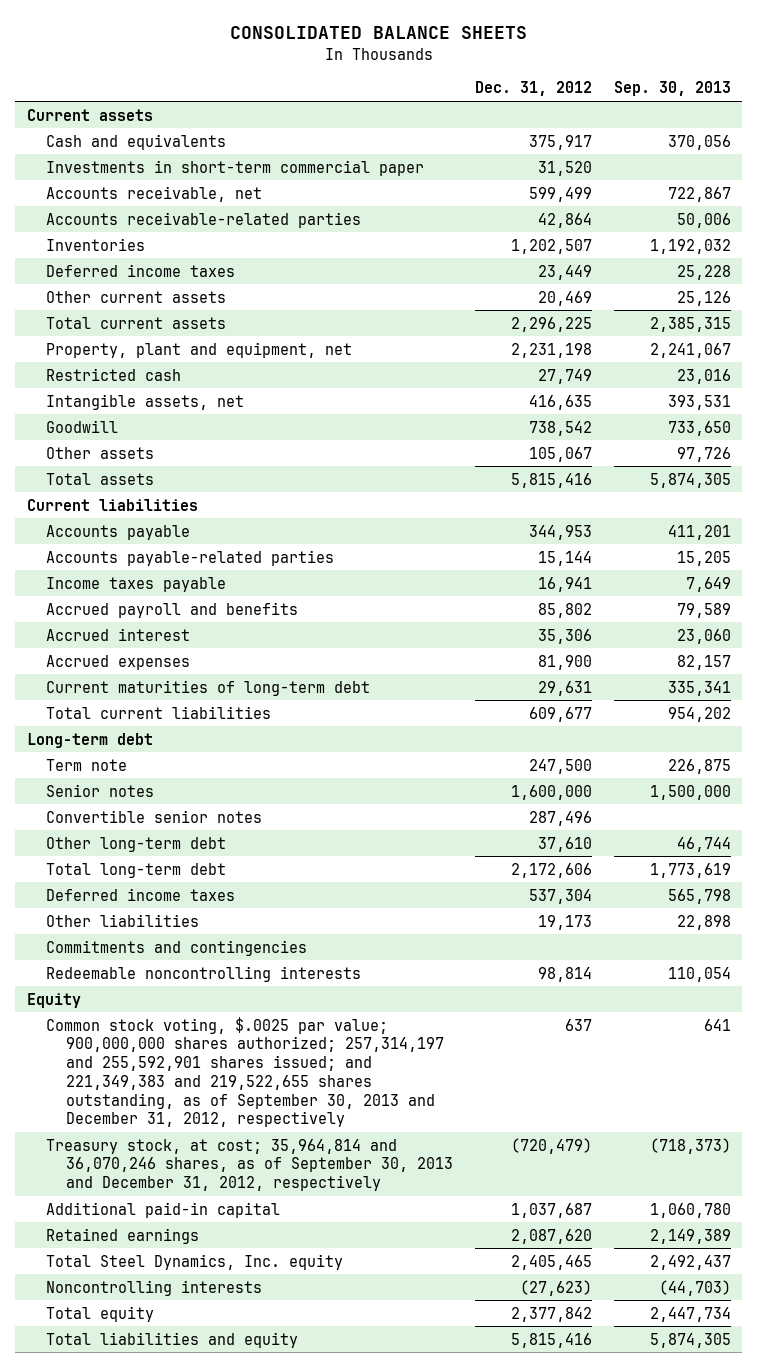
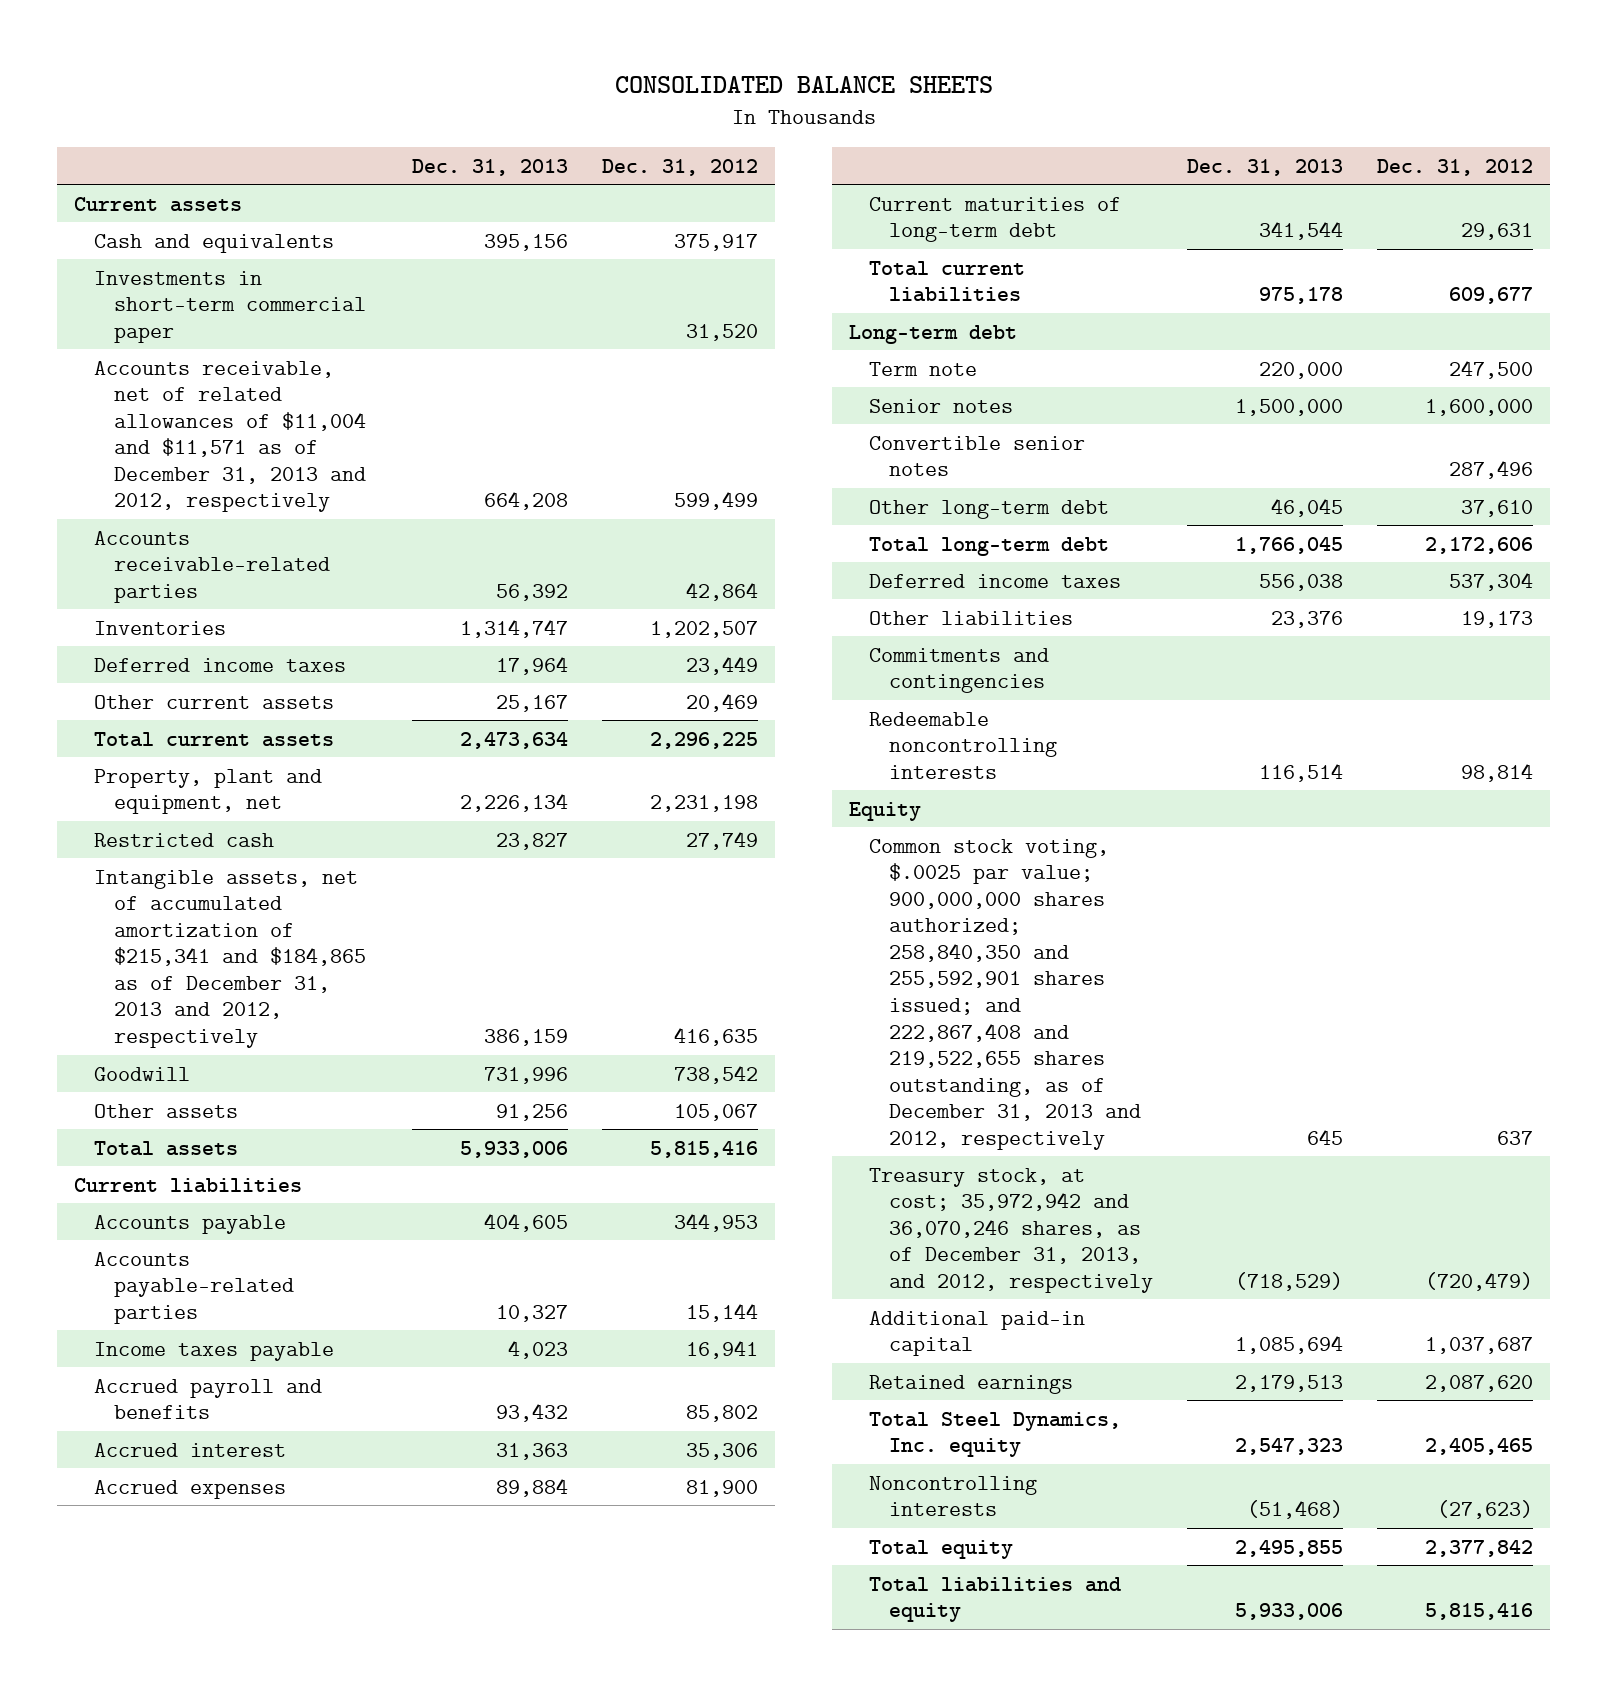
[614,81,732,97] Sep. 30, 2013 -> none
none -> [411,158,568,176] Dec. 31, 2013
[46,185,263,202] Accounts receivable, net -> [94,360,367,513] Accounts receivable, net of related allowances of $11,004 and $11,571 as of December 31, 2013 and 2012, respectively
[46,393,245,410] Intangible assets, net -> [94,869,367,1049] Intangible assets, net of accumulated amortization of $215,341 and $184,865 as of December 31, 2013 and 2012, respectively
[46,1016,445,1128] Common stock voting, $.0025 par value; 900,000,000 shares authorized; 257,314,197 and 255,592,901 shares issued; and 221,349,383 and 219,522,655 shares outstanding, as of September 30, 2013 and December 31, 2012, respectively -> [869,838,1142,1150] Common stock voting, $.0025 par value; 900,000,000 shares authorized; 258,840,350 and 255,592,901 shares issued; and 222,867,408 and 219,522,655 shares outstanding, as of December 31, 2013 and 2012, respectively
[46,1138,454,1192] Treasury stock, at cost; 35,964,814 and 36,070,246 shares, as of September 30, 2013 and December 31, 2012, respectively -> [869,1167,1154,1293] Treasury stock, at cost; 35,972,942 and 36,070,246 shares, as of December 31, 2013, and 2012, respectively

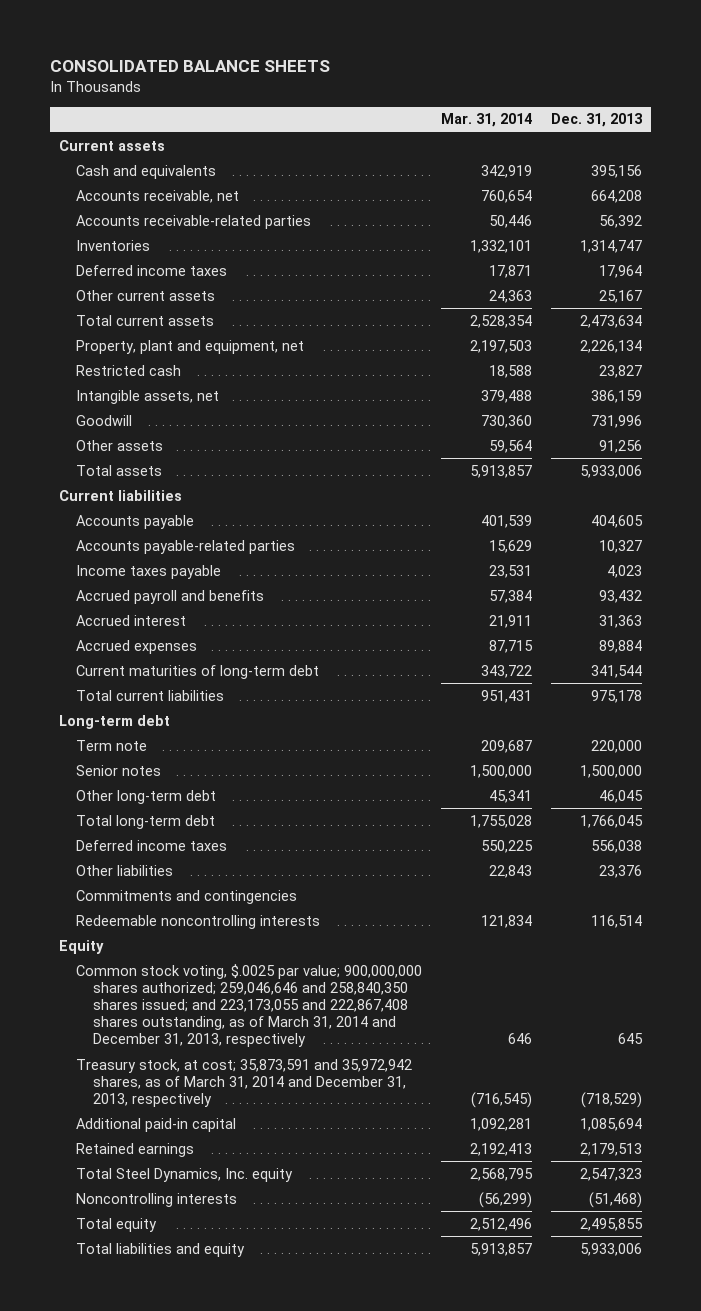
[601,158,758,176] Dec. 31, 2012 -> none
none -> [440,113,532,128] Mar. 31, 2014
[94,270,367,343] Investments in short-term commercial paper -> none
[94,360,367,513] Accounts receivable, net of related allowances of $11,004 and $11,571 as of December 31, 2013 and 2012, respectively -> [75,189,239,203] Accounts receivable, net
[94,869,367,1049] Intangible assets, net of accumulated amortization of $215,341 and $184,865 as of December 31, 2013 and 2012, respectively -> [75,389,219,404] Intangible assets, net
[869,435,1086,477] Convertible senior notes -> none
[869,838,1142,1150] Common stock voting, $.0025 par value; 900,000,000 shares authorized; 258,840,350 and 255,592,901 shares issued; and 222,867,408 and 219,522,655 shares outstanding, as of December 31, 2013 and 2012, respectively -> [75,963,422,1048] Common stock voting, $.0025 par value; 900,000,000 shares authorized; 259,046,646 and 258,840,350 shares issued; and 223,173,055 and 222,867,408 shares outstanding, as of March 31, 2014 and December 31, 2013, respectively
[869,1167,1154,1293] Treasury stock, at cost; 35,972,942 and 36,070,246 shares, as of December 31, 2013, and 2012, respectively -> [75,1058,412,1108] Treasury stock, at cost; 35,873,591 and 35,972,942 shares, as of March 31, 2014 and December 31, 2013, respectively

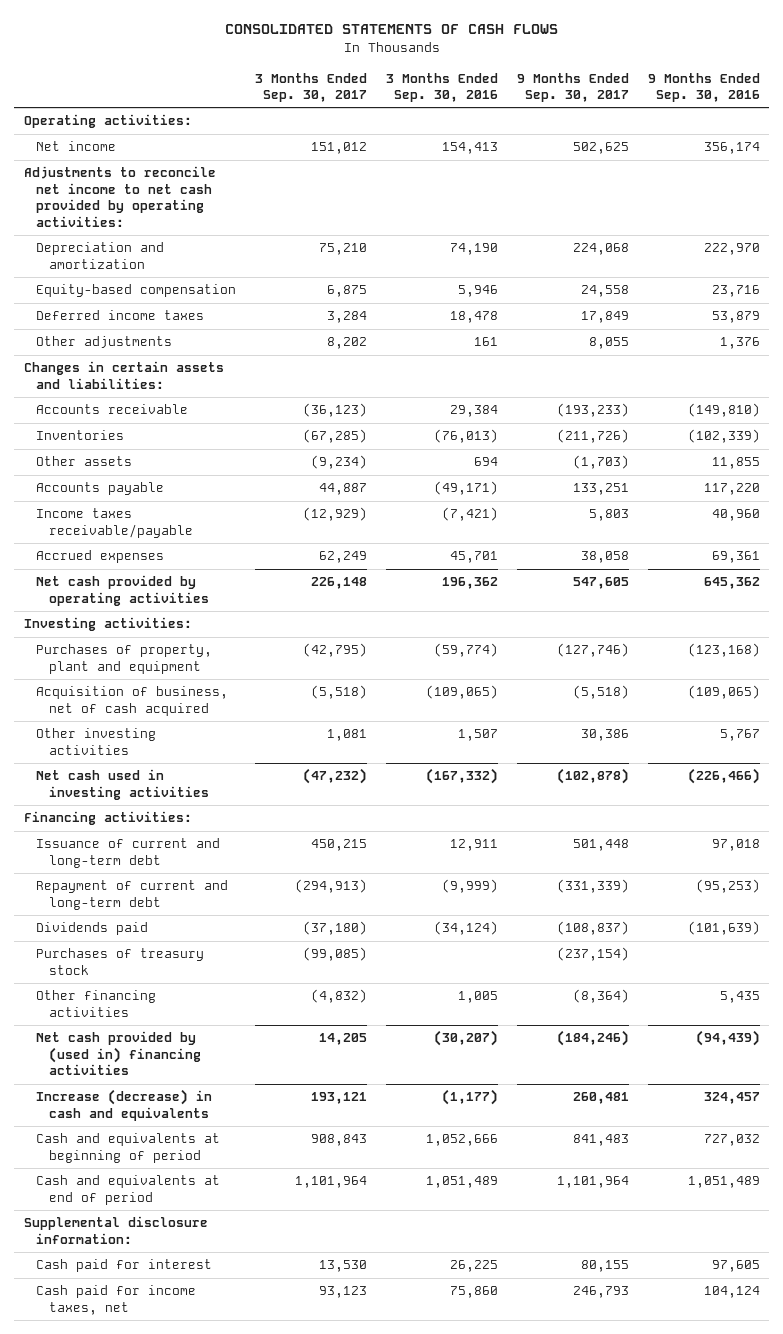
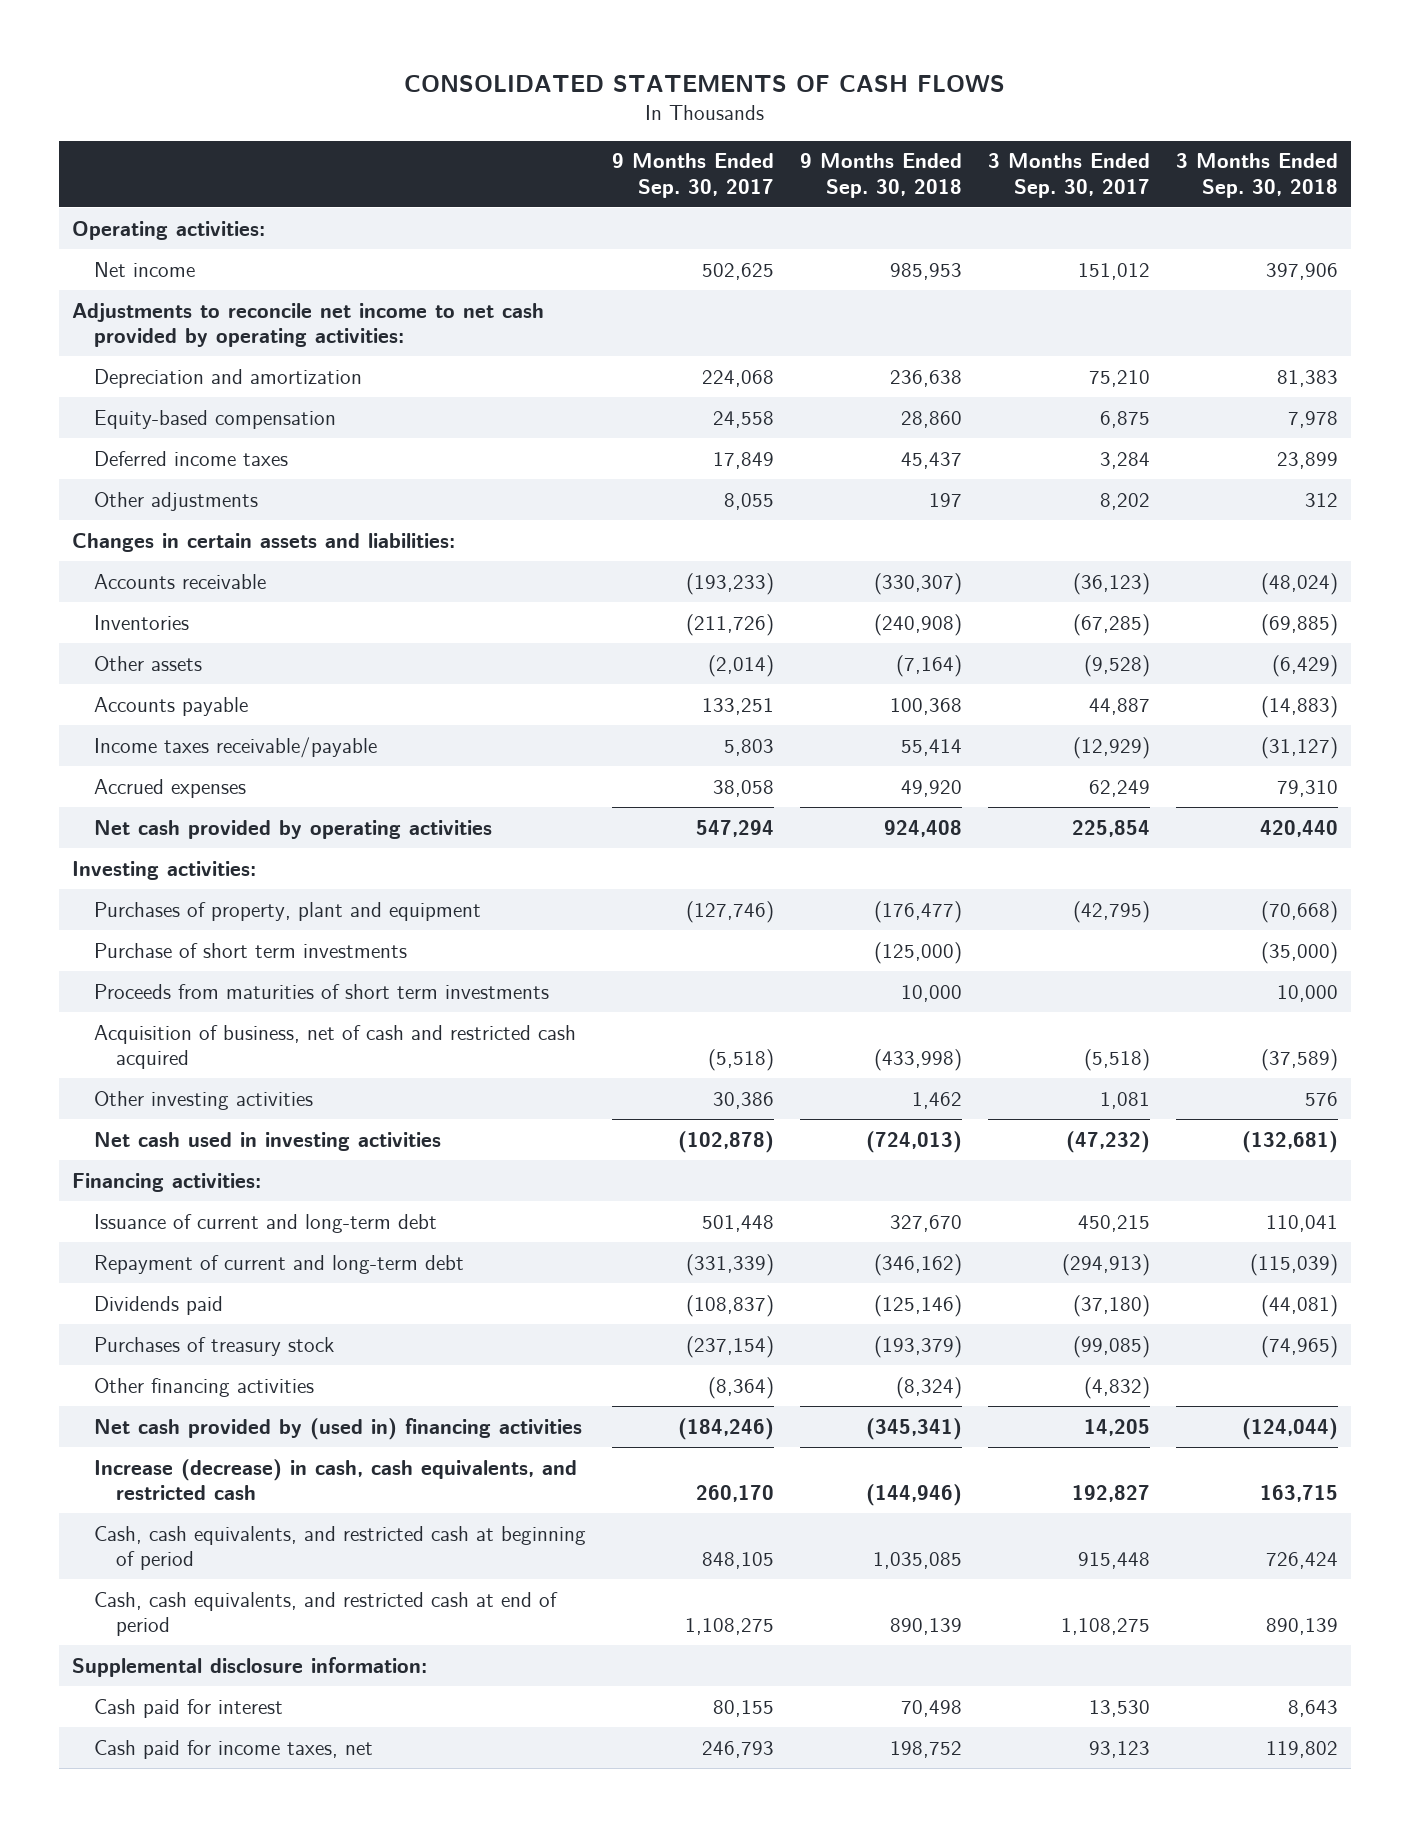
[386,72,499,103] 3 Months Ended Sep. 30, 2016 -> none
[647,72,760,103] 9 Months Ended Sep. 30, 2016 -> none
none -> [799,153,962,198] 9 Months Ended Sep. 30, 2018
none -> [1175,153,1338,198] 3 Months Ended Sep. 30, 2018
[311,455,368,470] (9,234) -> [1083,654,1150,677] (9,528)
[572,455,629,470] (1,703) -> [708,654,775,677] (2,014)
[311,577,368,590] 226,148 -> [1071,819,1150,837] 225,854
[572,577,629,590] 547,605 -> [696,819,775,837] 547,294
none -> [94,942,408,958] Purchase of short term investments
none -> [94,983,550,999] Proceeds from maturities of short term investments
[36,686,229,716] Acquisition of business, net of cash acquired -> [94,1024,577,1070] Acquisition of business, net of cash and restricted cash acquired
[36,1089,213,1121] Increase (decrease) in cash and equivalents -> [94,1458,578,1501] Increase (decrease) in cash, cash equivalents, and restricted cash
[311,1092,368,1105] 193,121 -> [1071,1485,1150,1503] 192,827
[572,1092,629,1105] 260,481 -> [696,1485,775,1503] 260,170
[36,1133,221,1163] Cash and equivalents at beginning of period -> [94,1525,587,1571] Cash, cash equivalents, and restricted cash at beginning of period
[311,1134,368,1147] 908,843 -> [1077,1552,1150,1570] 915,448
[572,1134,629,1147] 841,483 -> [702,1552,775,1570] 848,105
[36,1175,221,1205] Cash and equivalents at end of period -> [94,1591,559,1637] Cash, cash equivalents, and restricted cash at end of period
[295,1176,368,1189] 1,101,964 -> [1060,1618,1150,1636] 1,108,275
[556,1176,629,1189] 1,101,964 -> [685,1618,775,1636] 1,108,275

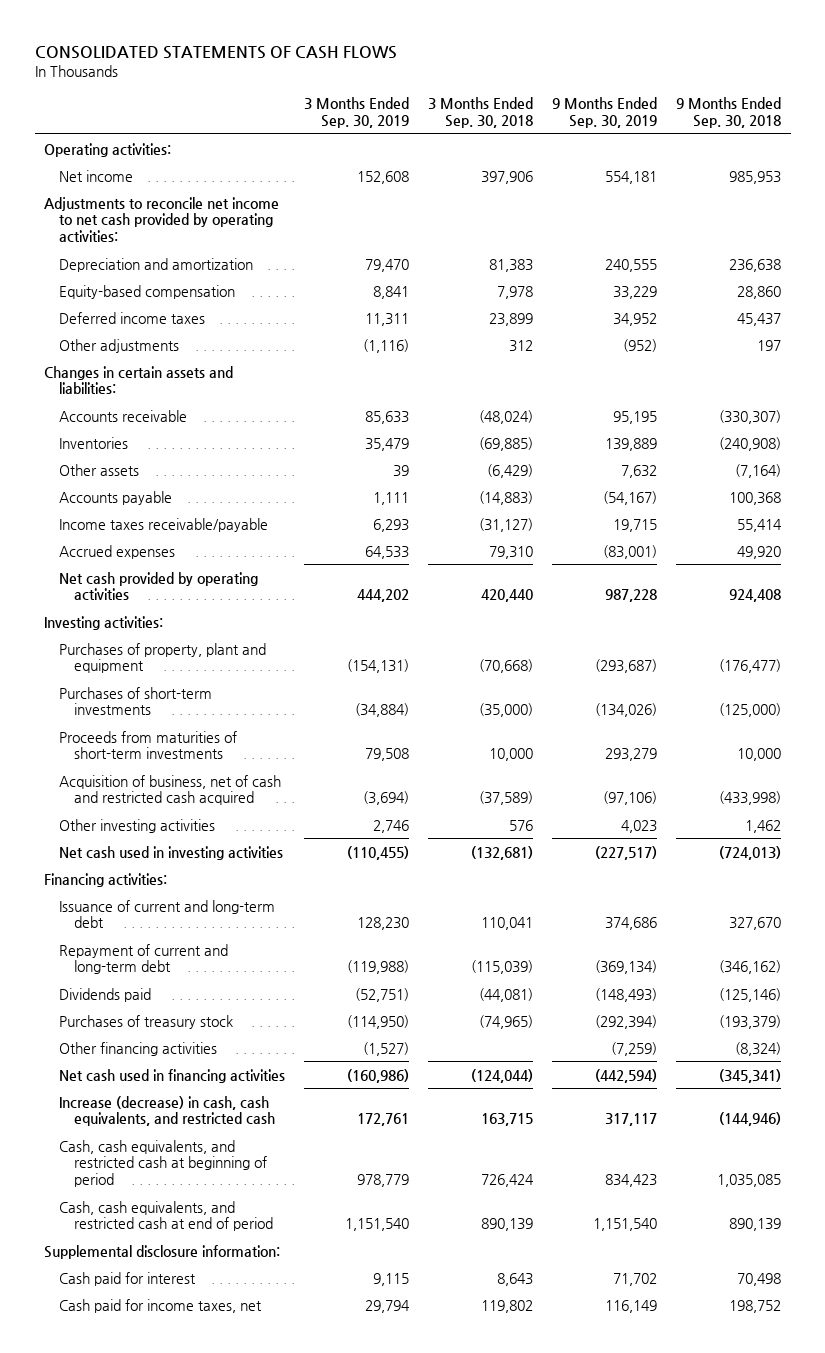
[612,153,775,198] 9 Months Ended Sep. 30, 2017 -> none
[987,153,1150,198] 3 Months Ended Sep. 30, 2017 -> none
none -> [304,97,410,129] 3 Months Ended Sep. 30, 2019
none -> [552,97,658,129] 9 Months Ended Sep. 30, 2019
[94,942,408,958] Purchase of short term investments -> [59,686,213,716] Purchases of short-term investments
[94,983,550,999] Proceeds from maturities of short term investments -> [59,730,238,760] Proceeds from maturities of short-term investments
[94,1417,583,1440] Net cash provided by (used in) financing activities -> [59,1068,286,1083] Net cash used in financing activities

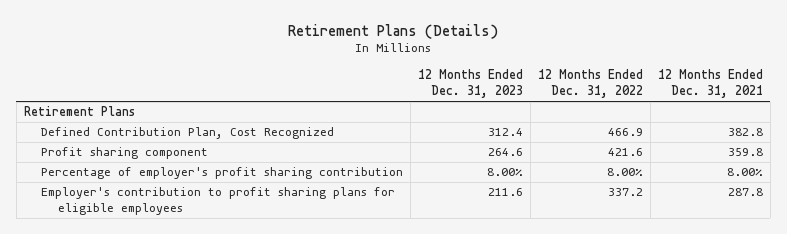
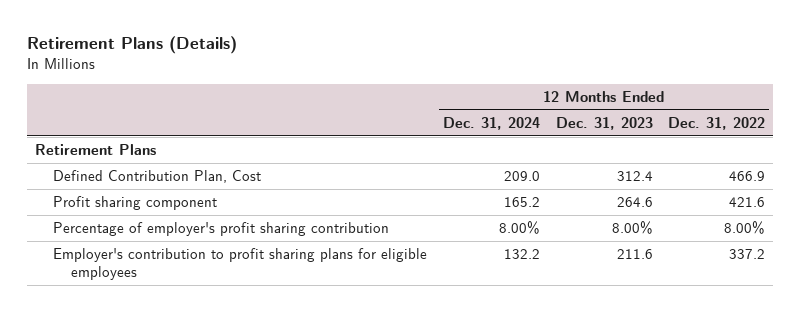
[657,69,763,99] 12 Months Ended Dec. 31, 2021 -> none
none -> [442,116,540,130] Dec. 31, 2024
[41,127,335,140] Defined Contribution Plan, Cost Recognized -> [53,170,262,184] Defined Contribution Plan, Cost

